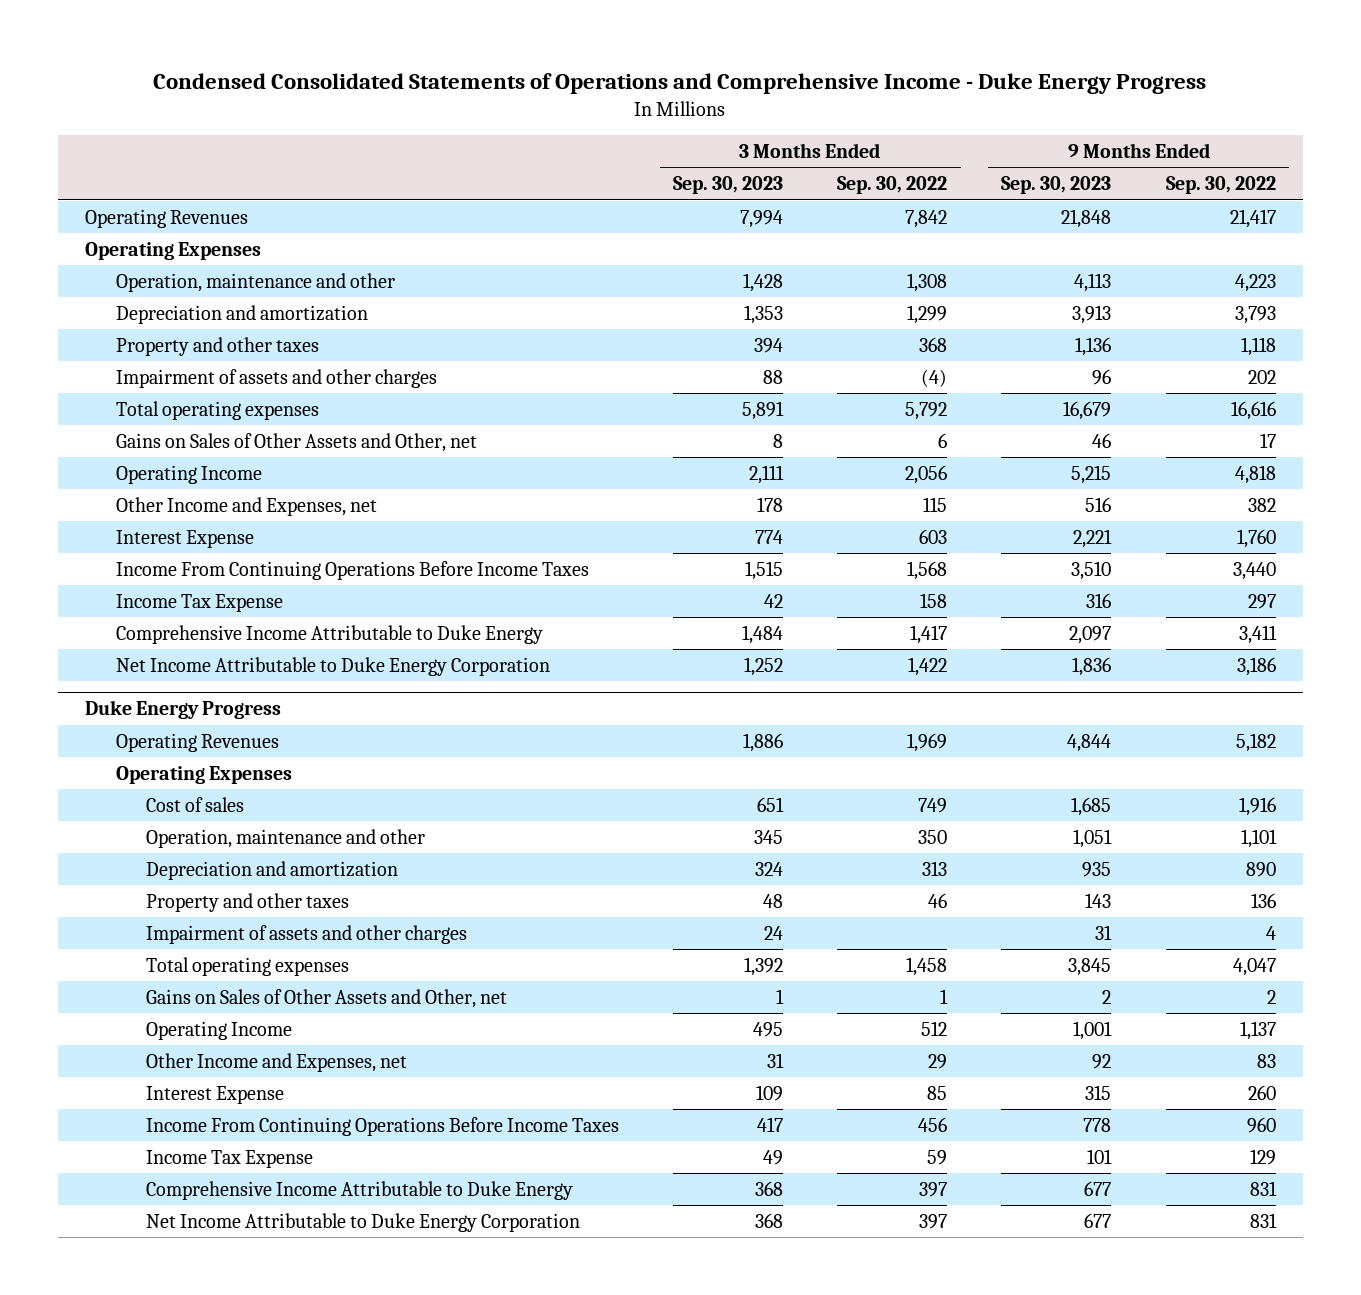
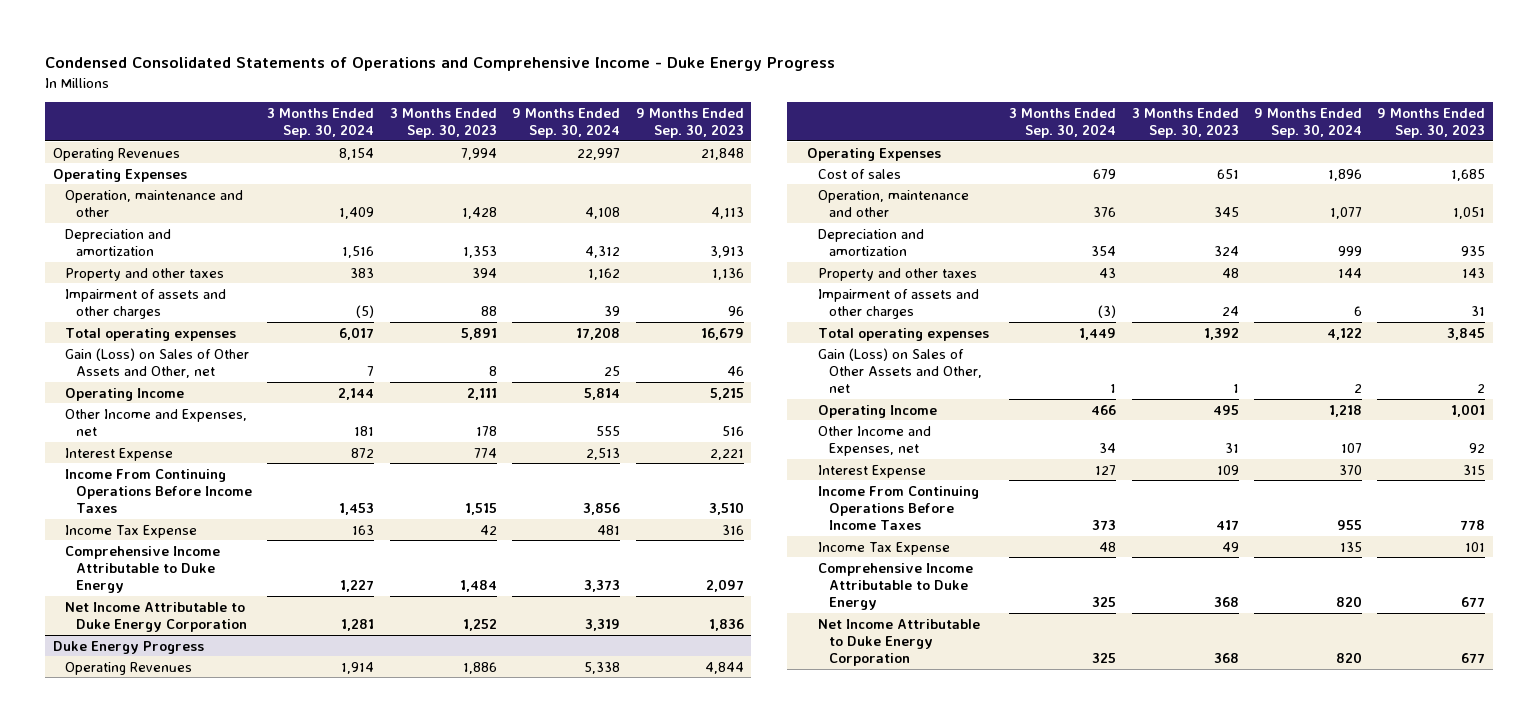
[837,176,948,195] Sep. 30, 2022 -> none
[1165,176,1276,195] Sep. 30, 2022 -> none
none -> [267,107,375,139] 3 Months Ended Sep. 30, 2024
none -> [512,107,621,139] 9 Months Ended Sep. 30, 2024
[115,432,477,452] Gains on Sales of Other Assets and Other, net -> [64,347,249,379] Gain (Loss) on Sales of Other Assets and Other, net
[146,988,508,1008] Gains on Sales of Other Assets and Other, net -> [817,347,983,394] Gain (Loss) on Sales of Other Assets and Other, net

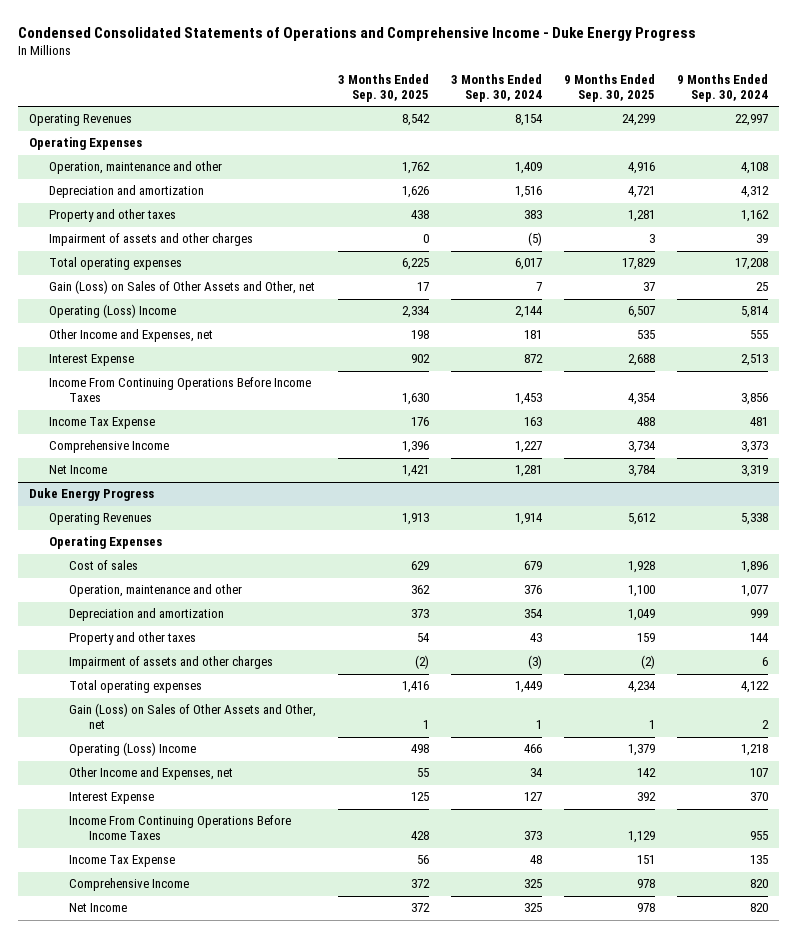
[389,107,497,139] 3 Months Ended Sep. 30, 2023 -> none
[635,107,744,139] 9 Months Ended Sep. 30, 2023 -> none
none -> [338,74,430,103] 3 Months Ended Sep. 30, 2025
none -> [563,74,655,103] 9 Months Ended Sep. 30, 2025
[64,387,184,401] Operating Income -> [48,304,176,319] Operating (Loss) Income
[64,545,220,594] Comprehensive Income Attributable to Duke Energy -> [48,440,169,454] Comprehensive Income
[64,601,248,633] Net Income Attributable to Duke Energy Corporation -> [48,465,107,475] Net Income
[817,404,937,418] Operating Income -> [69,742,197,757] Operating (Loss) Income
[817,562,973,611] Comprehensive Income Attributable to Duke Energy -> [69,878,190,892] Comprehensive Income
[817,618,980,667] Net Income Attributable to Duke Energy Corporation -> [69,903,128,913] Net Income

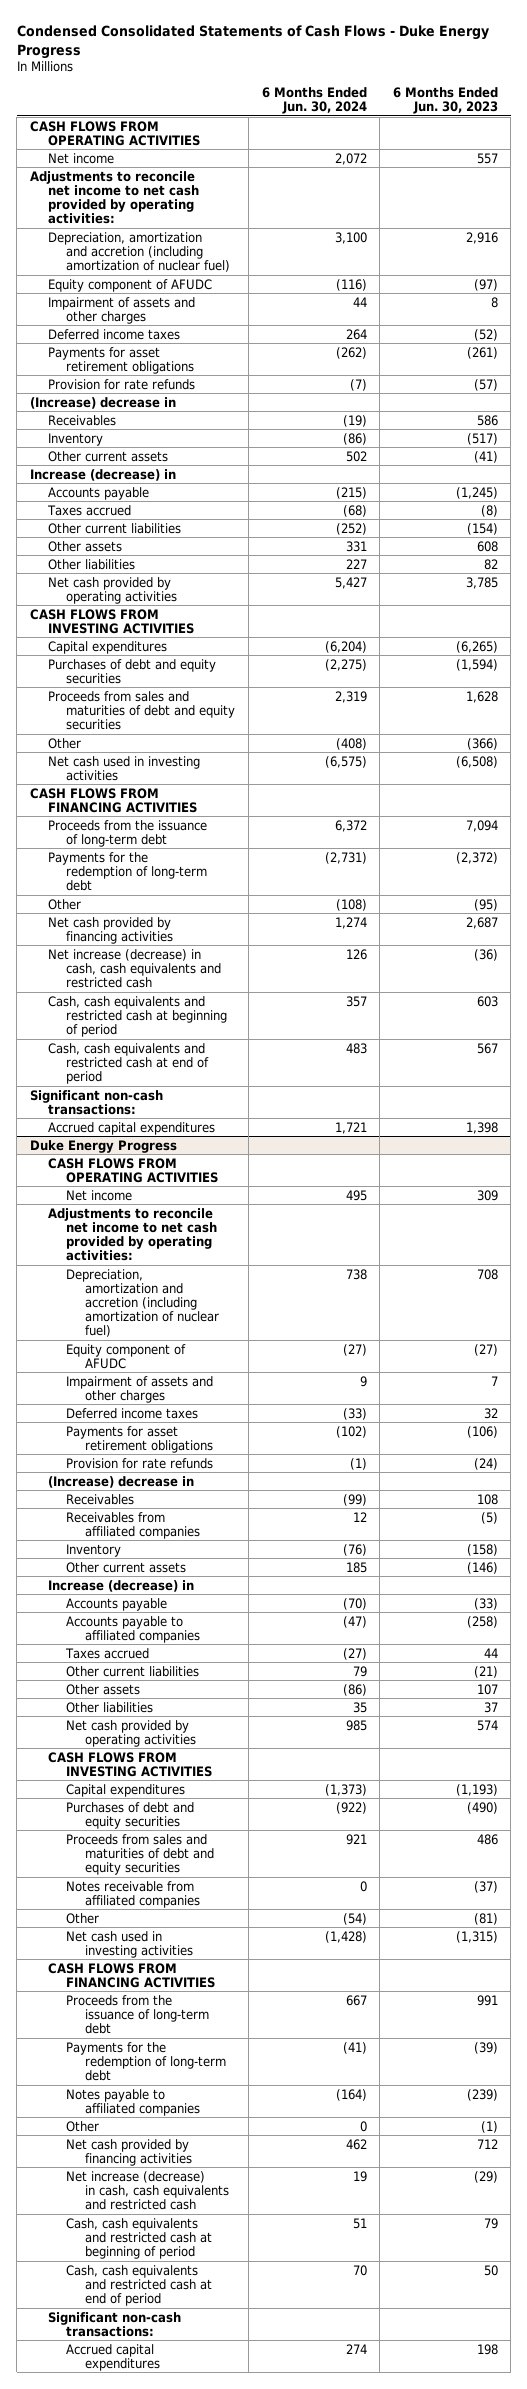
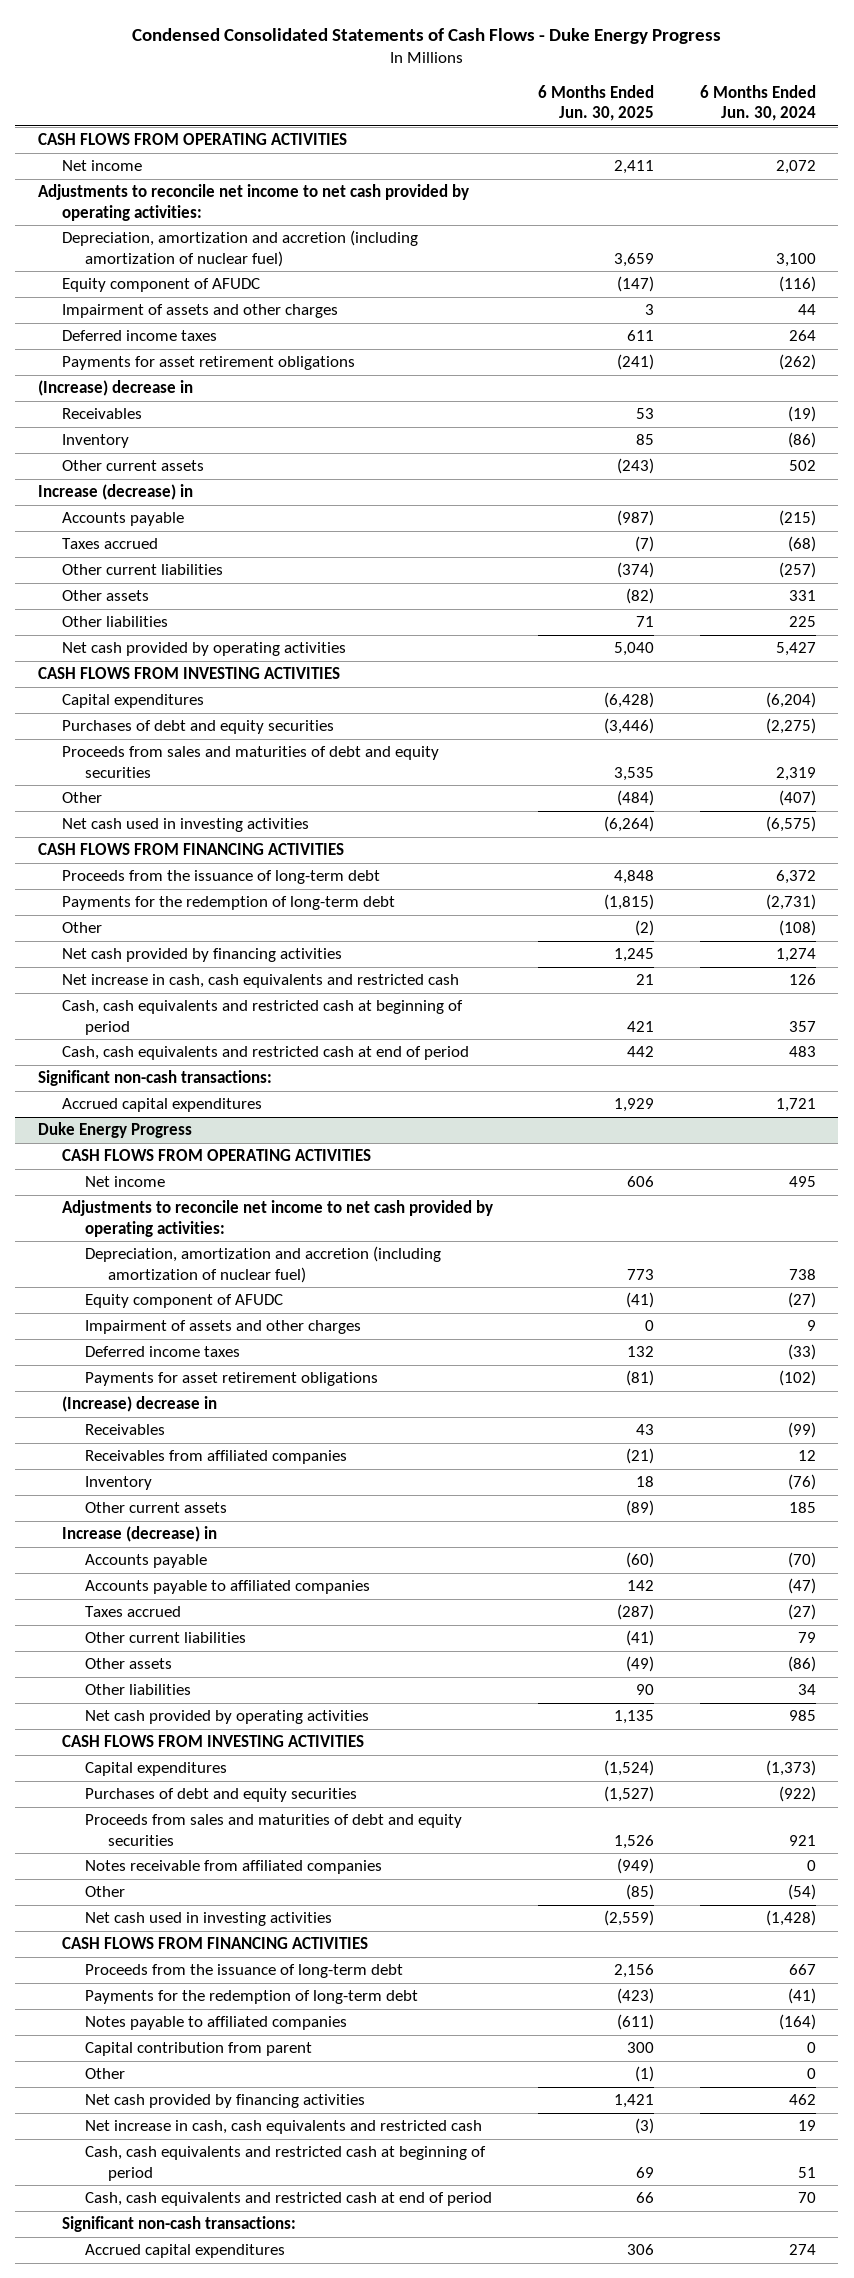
[392,87,498,115] 6 Months Ended Jun. 30, 2023 -> none
none -> [538,84,655,122] 6 Months Ended Jun. 30, 2025
[48,378,196,390] Provision for rate refunds -> none
[335,522,367,535] (252) -> [778,562,816,579] (257)
[345,558,367,569] 227 -> [788,616,816,628] 225
[335,737,367,750] (408) -> [778,790,816,807] (407)
[48,948,222,989] Net increase (decrease) in cash, cash equivalents and restricted cash -> [61,974,459,989] Net increase in cash, cash equivalents and restricted cash
[66,1457,214,1469] Provision for rate refunds -> none
[352,1701,367,1713] 35 -> [797,1684,816,1696] 34
none -> [85,2042,313,2057] Capital contribution from parent
[66,2170,229,2211] Net increase (decrease) in cash, cash equivalents and restricted cash -> [85,2120,483,2135] Net increase in cash, cash equivalents and restricted cash

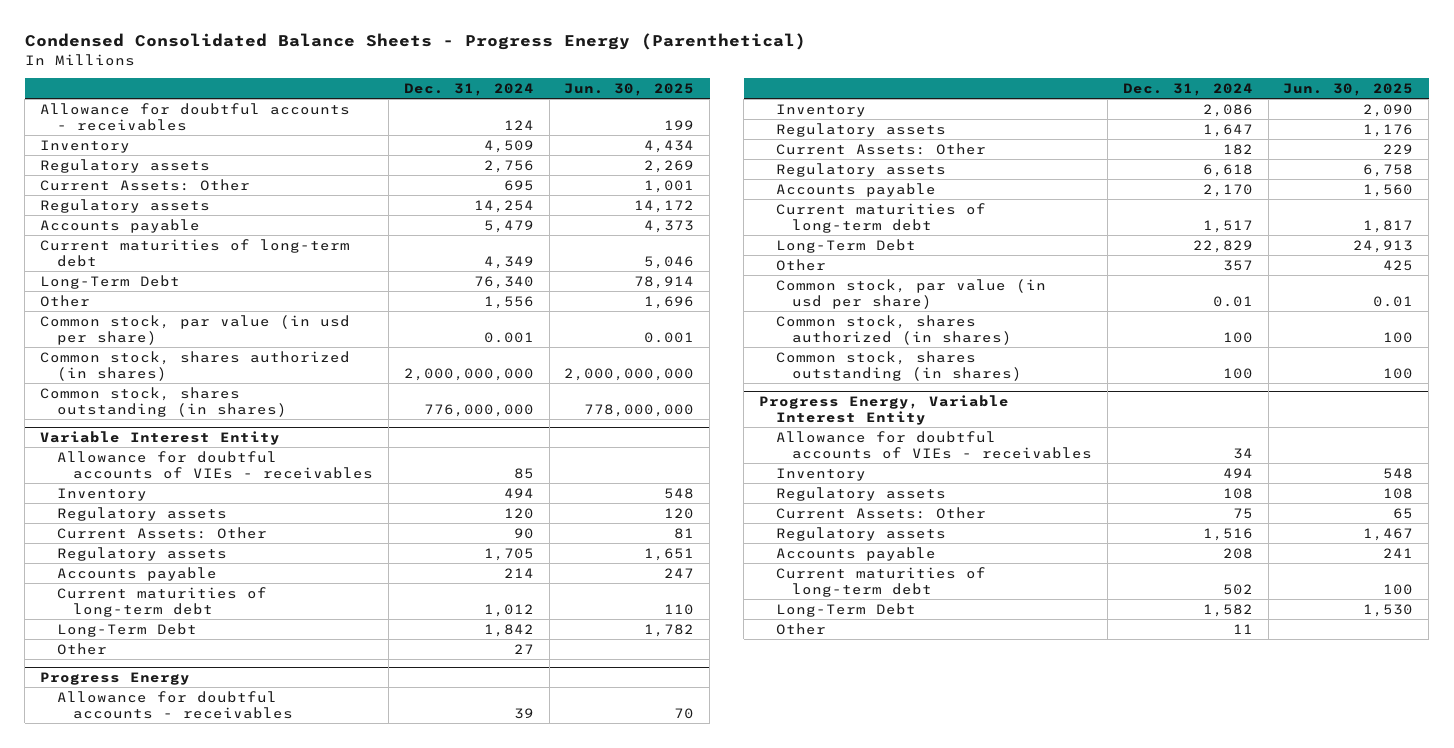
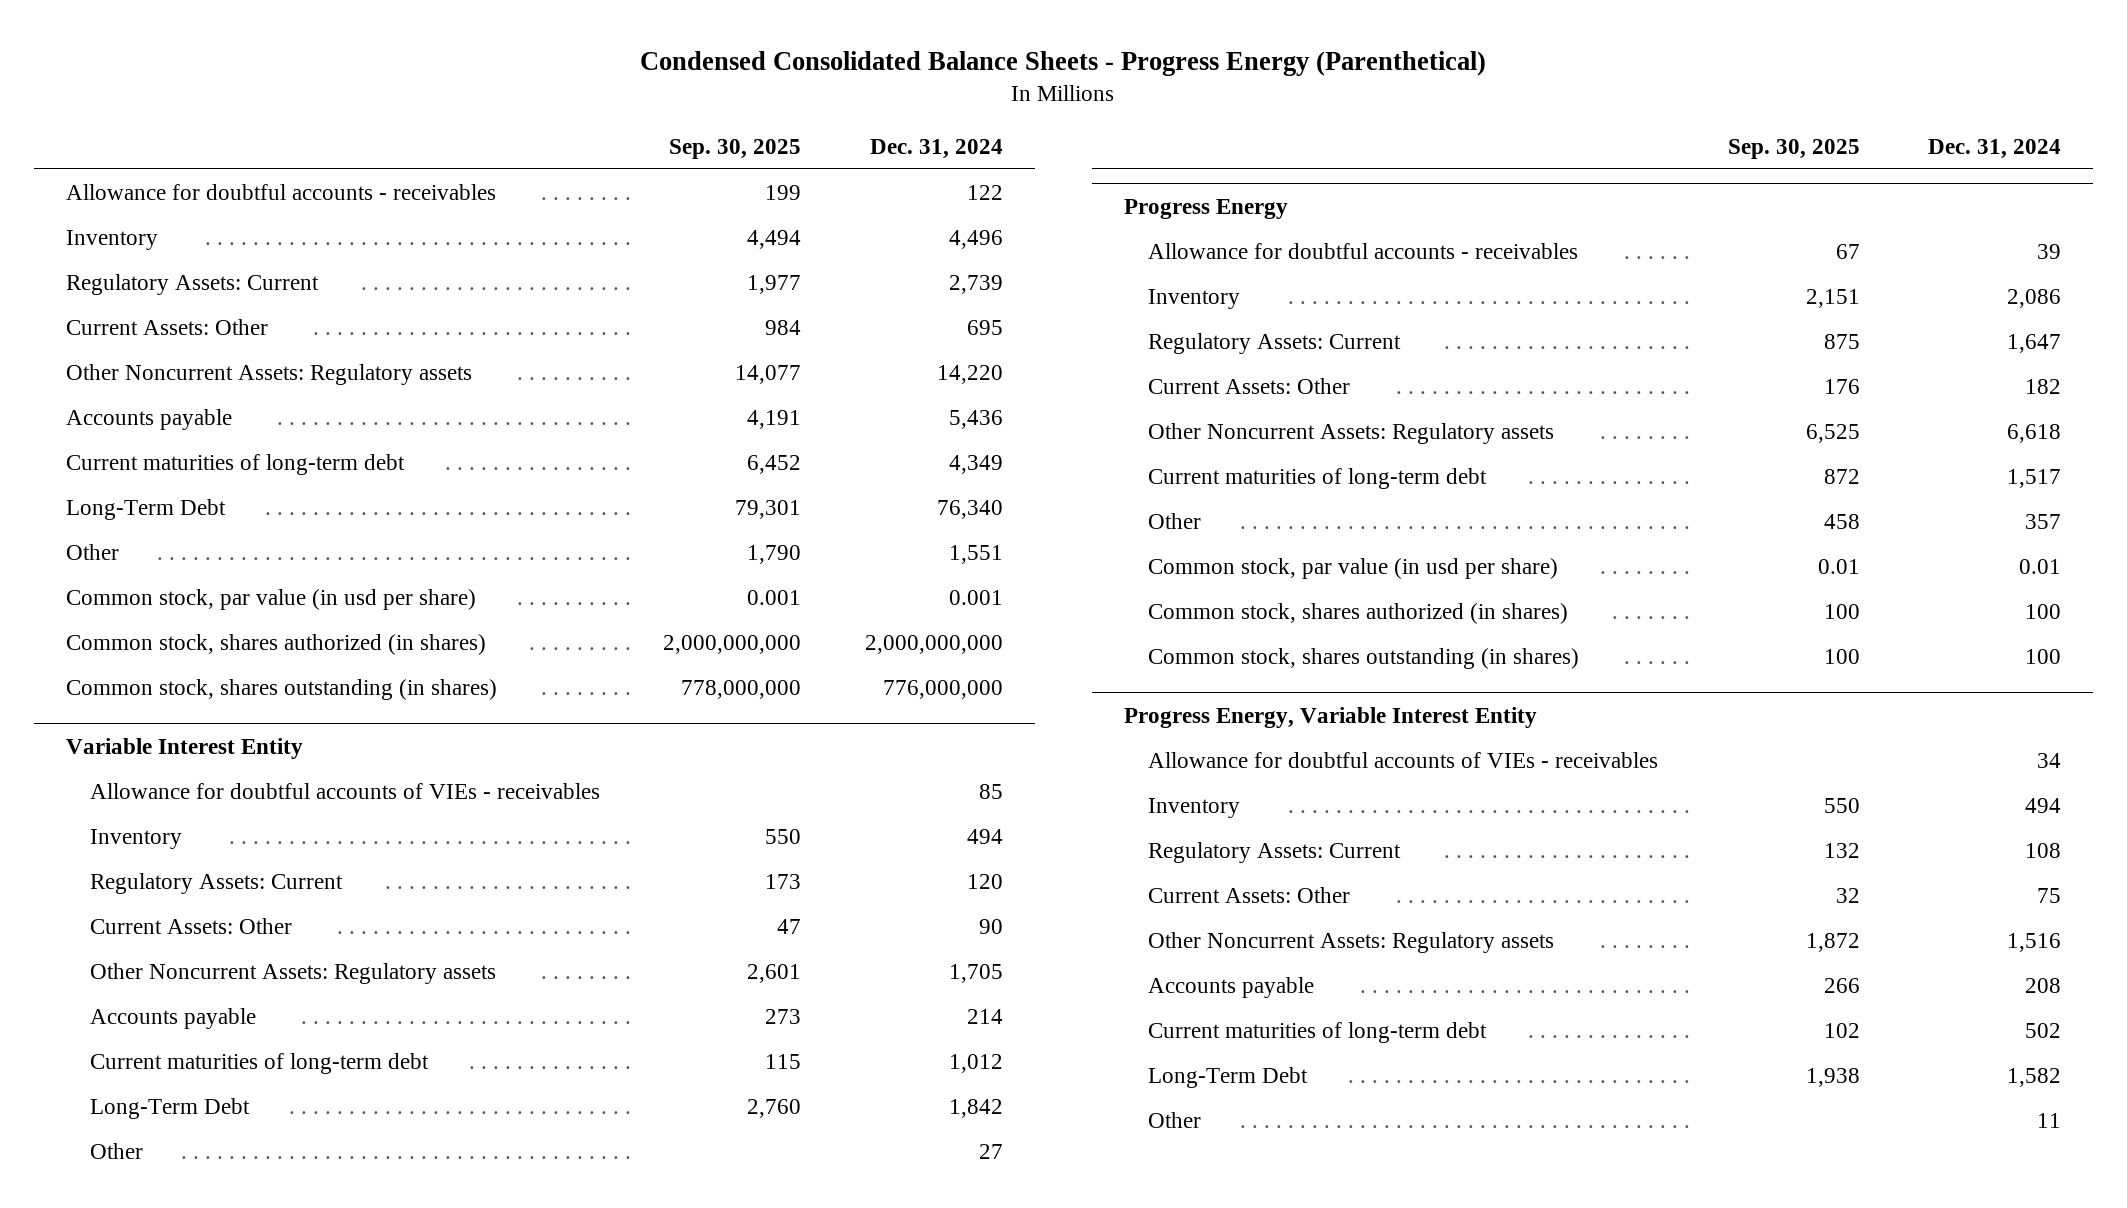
[564,83,695,97] Jun. 30, 2025 -> none
none -> [669,138,802,159] Sep. 30, 2025
[503,120,534,131] 124 -> [966,185,1003,201] 122
[483,139,534,153] 4,509 -> [948,230,1003,250] 4,496
[40,158,211,173] Regulatory assets -> [65,274,319,296] Regulatory Assets: Current
[483,159,534,173] 2,756 -> [948,275,1003,295] 2,739
[40,198,211,213] Regulatory assets -> [65,364,472,386] Other Noncurrent Assets: Regulatory assets
[473,199,534,213] 14,254 -> [936,365,1003,385] 14,220
[483,219,534,233] 5,479 -> [948,410,1003,430] 5,436
[483,295,534,309] 1,556 -> [948,545,1003,565] 1,551
[56,506,227,521] Regulatory assets -> [89,873,343,895] Regulatory Assets: Current
[56,546,227,561] Regulatory assets -> [89,963,496,985] Other Noncurrent Assets: Regulatory assets
[775,122,946,137] Regulatory assets -> [1147,333,1401,355] Regulatory Assets: Current
[775,182,936,197] Accounts payable -> none
[775,162,946,177] Regulatory assets -> [1147,423,1554,445] Other Noncurrent Assets: Regulatory assets
[775,238,916,253] Long-Term Debt -> none
[775,486,946,501] Regulatory assets -> [1147,842,1401,864] Regulatory Assets: Current
[775,526,946,541] Regulatory assets -> [1147,932,1554,954] Other Noncurrent Assets: Regulatory assets

